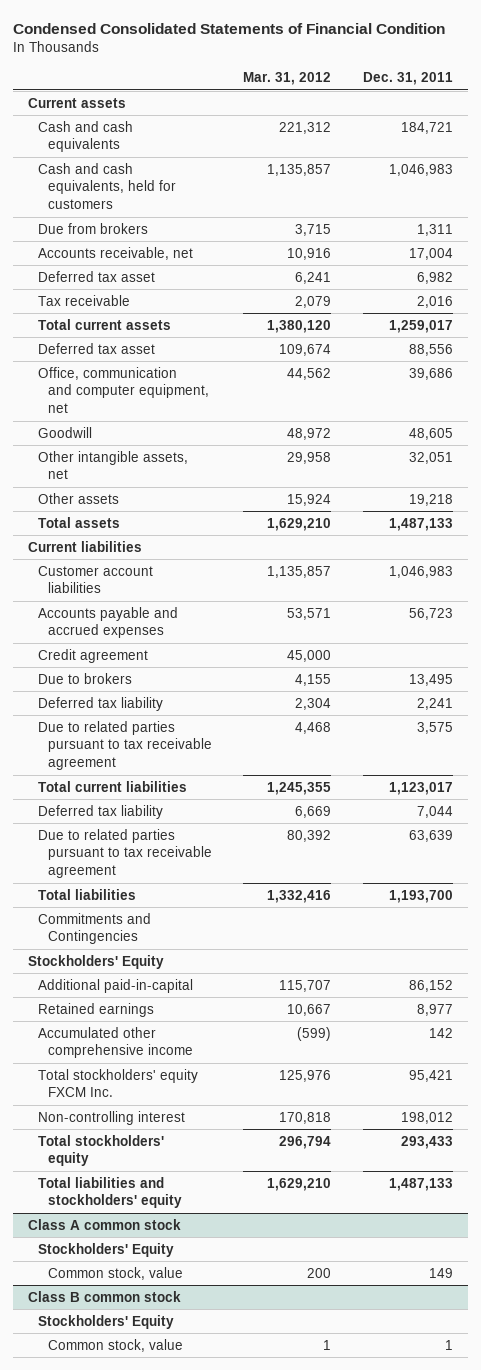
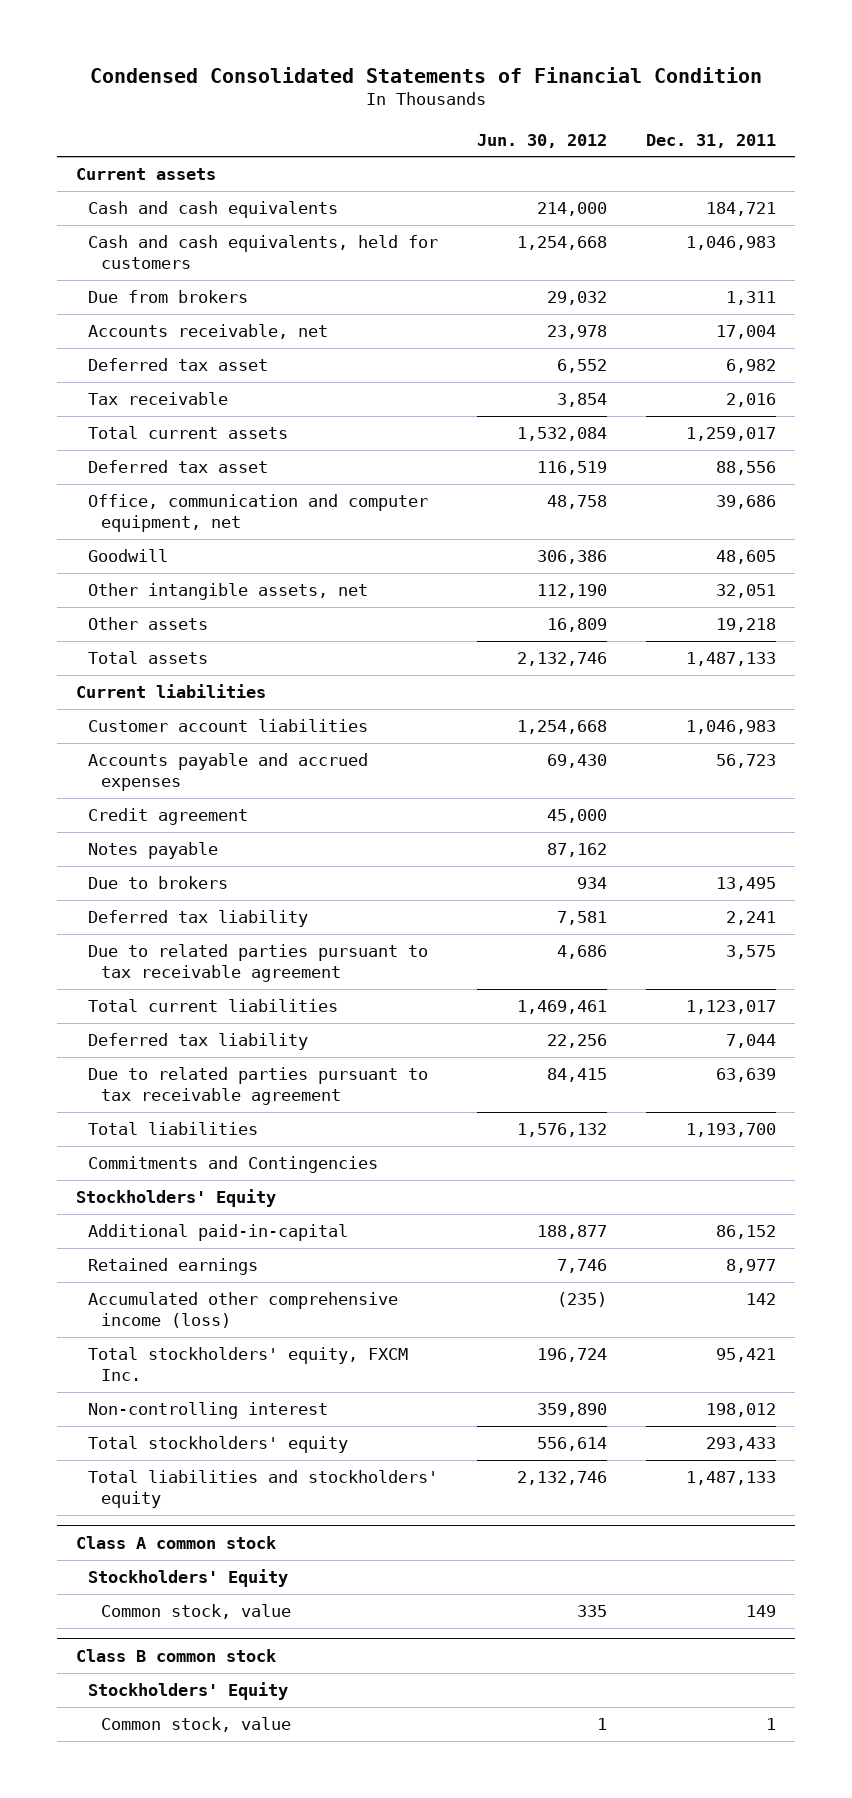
[243,72,332,86] Mar. 31, 2012 -> none
none -> [477,133,608,148] Jun. 30, 2012
none -> [88,842,219,860] Notes payable
[38,1026,193,1059] Accumulated other comprehensive income -> [88,1292,399,1329] Accumulated other comprehensive income (loss)
[38,1068,199,1098] Total stockholders' equity FXCM Inc. -> [88,1347,409,1382] Total stockholders' equity, FXCM Inc.

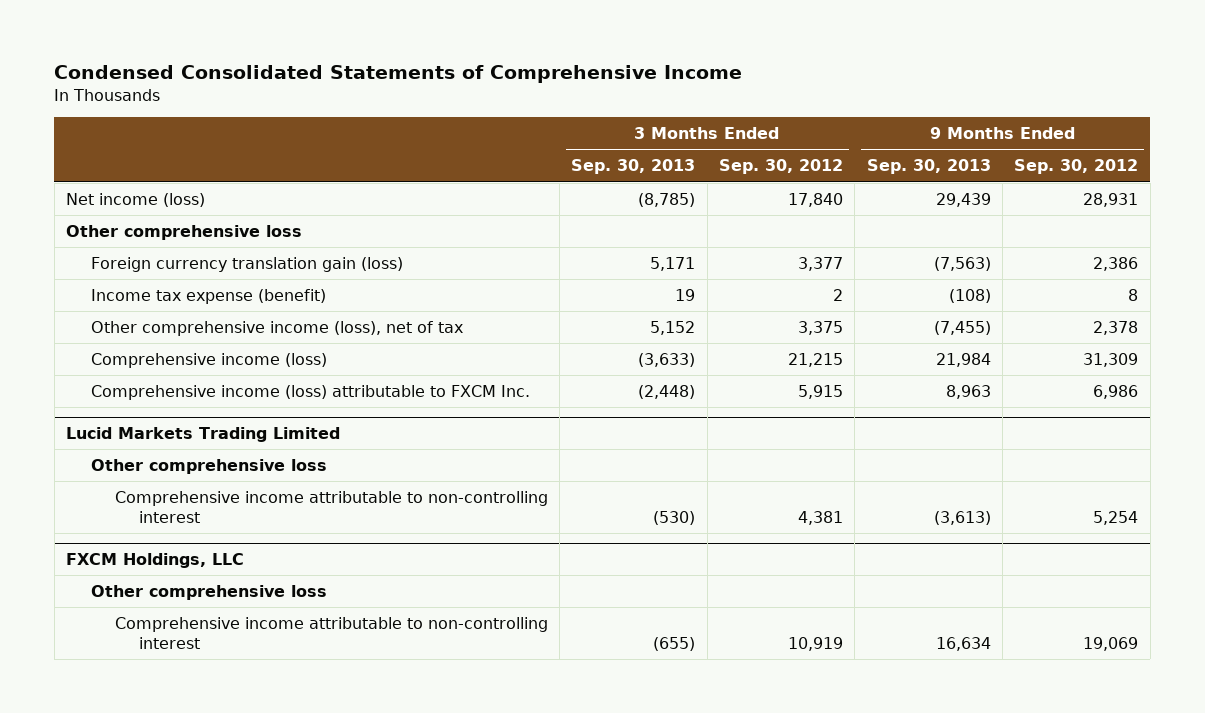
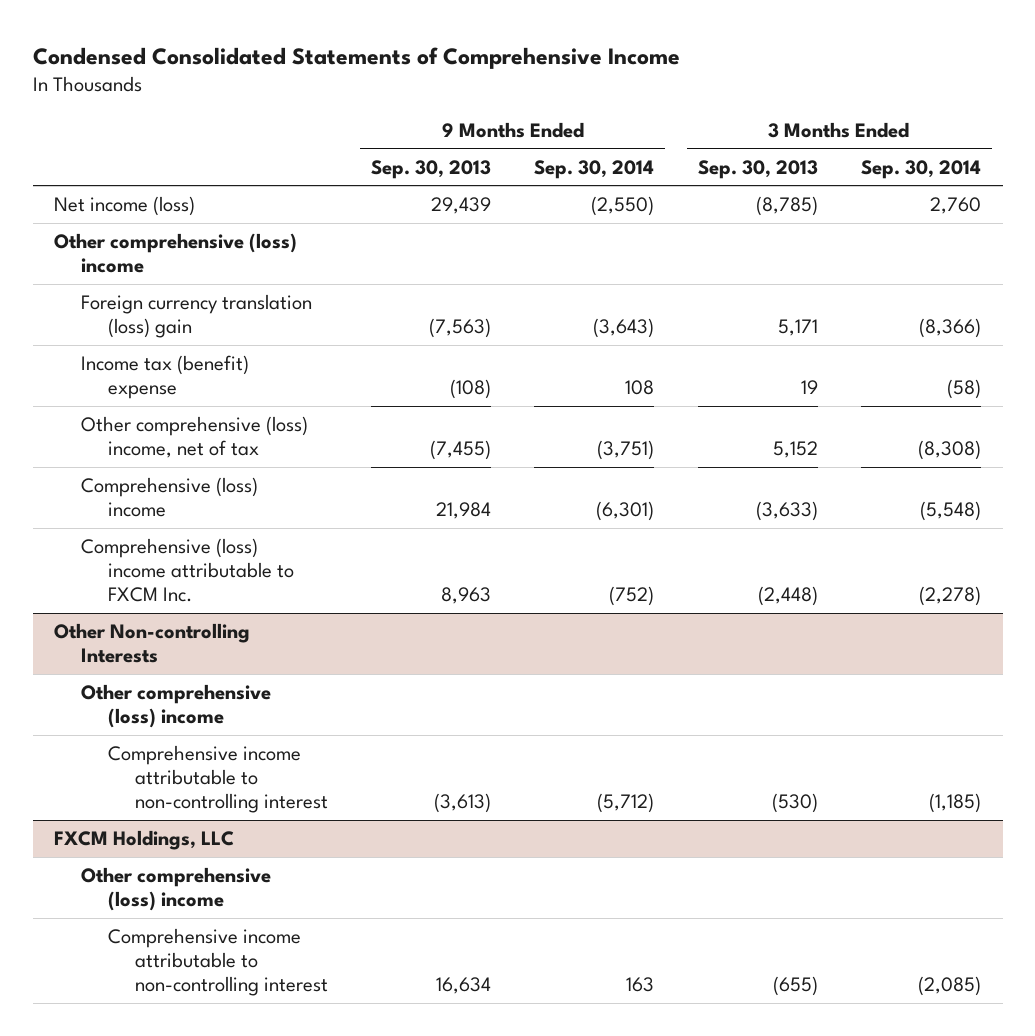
[719,159,844,175] Sep. 30, 2012 -> none
[1014,159,1139,175] Sep. 30, 2012 -> none
none -> [534,159,655,179] Sep. 30, 2014
none -> [860,159,981,179] Sep. 30, 2014
[66,427,341,443] Lucid Markets Trading Limited -> none
[66,225,303,241] Other comprehensive loss -> [54,233,298,273] Other comprehensive (loss) income
[90,257,403,273] Foreign currency translation gain (loss) -> [81,294,313,338] Foreign currency translation (loss) gain
[90,289,326,305] Income tax expense (benefit) -> [81,355,250,399] Income tax (benefit) expense
[90,321,463,337] Other comprehensive income (loss), net of tax -> [81,416,309,458] Other comprehensive (loss) income, net of tax
[90,353,327,369] Comprehensive income (loss) -> [81,477,259,517] Comprehensive (loss) income
[90,385,530,401] Comprehensive income (loss) attributable to FXCM Inc. -> [81,538,294,602] Comprehensive (loss) income attributable to FXCM Inc.
none -> [54,623,251,663] Other Non-controlling Interests
[90,459,327,475] Other comprehensive loss -> [81,684,272,728] Other comprehensive (loss) income
[90,585,327,601] Other comprehensive loss -> [81,867,272,911] Other comprehensive (loss) income

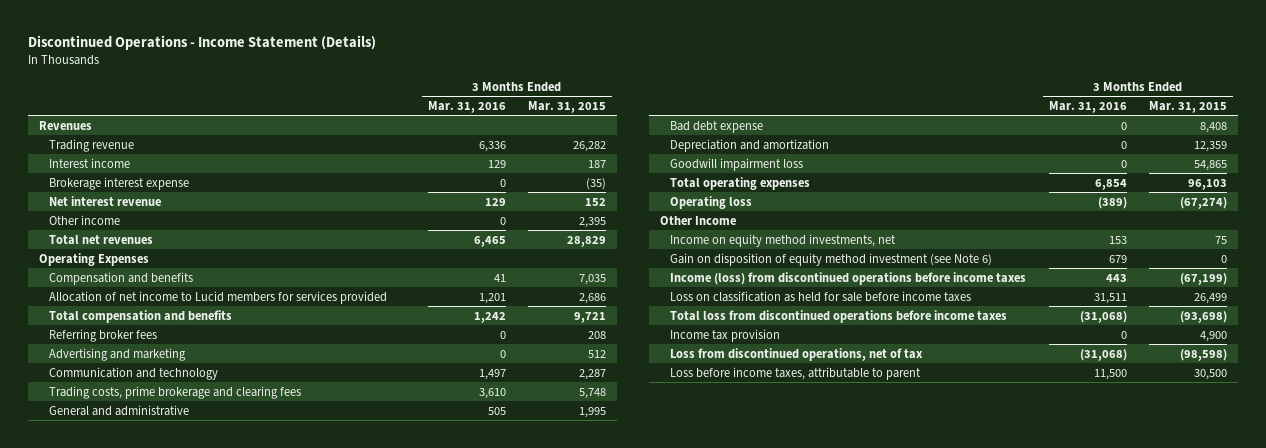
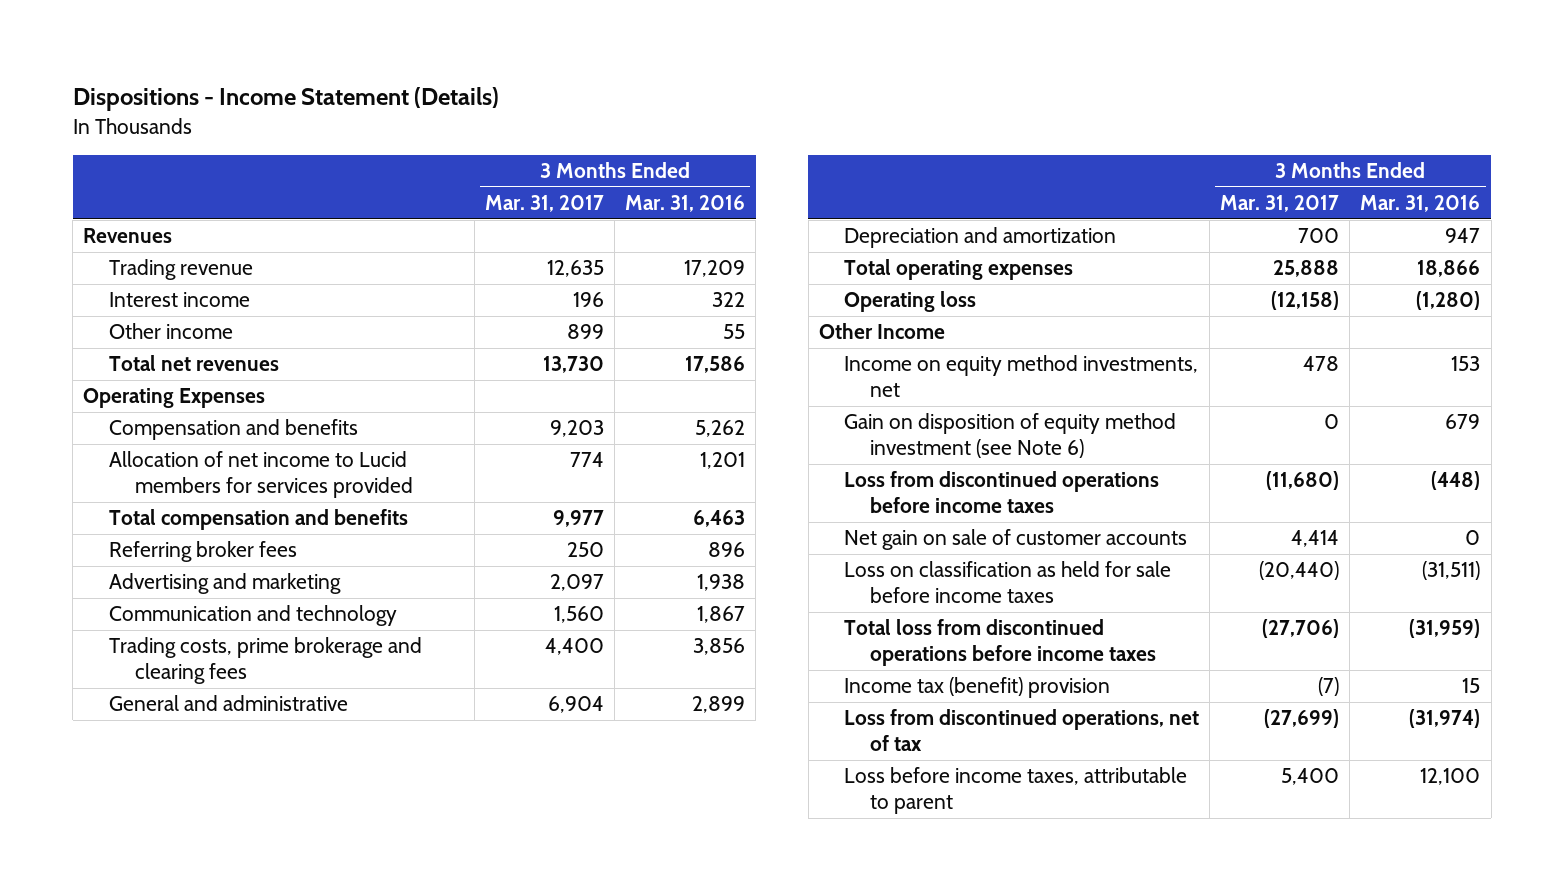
[27,35,376,51] Discontinued Operations - Income Statement (Details) -> [72,87,499,112] Dispositions - Income Statement (Details)
[527,101,606,114] Mar. 31, 2015 -> none
none -> [485,195,605,213] Mar. 31, 2017
[49,176,190,190] Brokerage interest expense -> none
[49,195,162,206] Net interest revenue -> none
[478,140,506,152] 6,336 -> [684,260,746,278] 17,209
[487,159,506,168] 129 -> [712,292,746,308] 322
[499,216,506,225] 0 -> [723,324,746,340] 55
[473,235,506,247] 6,465 -> [685,356,746,374] 17,586
[493,273,506,282] 41 -> [695,420,746,438] 5,262
[670,120,764,133] Bad debt expense -> none
[670,157,804,171] Goodwill impairment loss -> none
[473,311,506,323] 1,242 -> [693,510,746,528] 6,463
[499,330,506,339] 0 -> [708,542,746,558] 896
[499,349,506,358] 0 -> [697,574,746,592] 1,938
[478,368,506,380] 1,497 -> [697,606,746,624] 1,867
[478,387,506,399] 3,610 -> [693,638,746,656] 3,856
[487,406,506,415] 505 -> [692,696,746,714] 2,899
[1120,140,1127,149] 0 -> [1445,228,1481,244] 947
[1094,178,1127,190] 6,854 -> [1417,260,1481,278] 18,866
[1097,196,1127,209] (389) -> [1416,291,1481,311] (1,280)
[670,271,1027,285] Income (loss) from discontinued operations before income taxes -> [844,471,1160,514] Loss from discontinued operations before income taxes
[1105,273,1127,282] 443 -> [1431,471,1481,491] (448)
none -> [844,529,1188,551] Net gain on sale of customer accounts
[1093,292,1127,304] 31,511 -> [1422,561,1481,581] (31,511)
[1079,310,1127,323] (31,068) -> [1409,619,1481,639] (31,959)
[670,328,781,342] Income tax provision -> [844,677,1111,699] Income tax (benefit) provision
[1120,330,1127,339] 0 -> [1462,678,1481,694] 15
[1079,348,1127,361] (31,068) -> [1409,709,1481,729] (31,974)
[1093,368,1127,380] 11,500 -> [1420,768,1481,786] 12,100

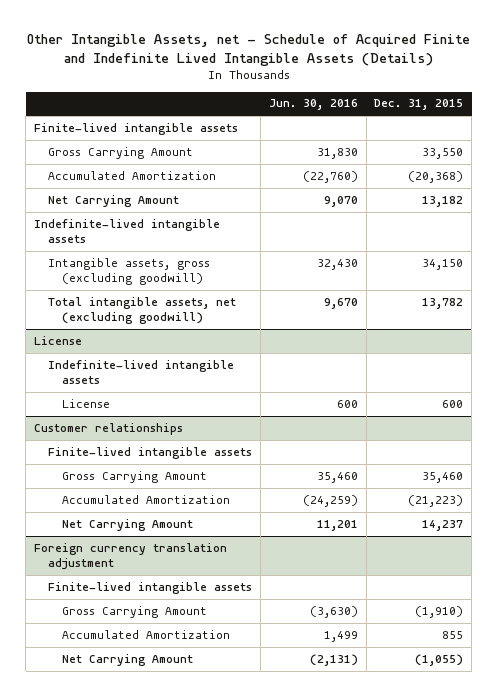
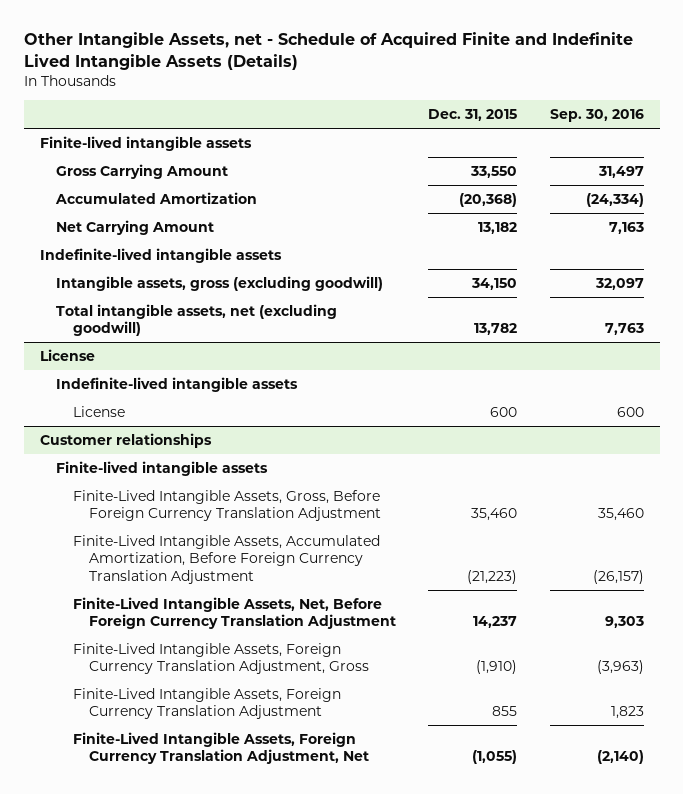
[268,99,358,111] Jun. 30, 2016 -> none
none -> [549,109,644,123] Sep. 30, 2016
[34,542,228,571] Foreign currency translation adjustment -> none
[48,581,253,594] Finite-lived intangible assets -> none
[62,470,208,483] Gross Carrying Amount -> [72,489,382,522] Finite-Lived Intangible Assets, Gross, Before Foreign Currency Translation Adjustment
[62,494,231,504] Accumulated Amortization -> [72,534,380,584] Finite-Lived Intangible Assets, Accumulated Amortization, Before Foreign Currency Translation Adjustment
[62,518,194,531] Net Carrying Amount -> [72,596,397,630] Finite-Lived Intangible Assets, Net, Before Foreign Currency Translation Adjustment
[62,605,208,618] Gross Carrying Amount -> [72,642,370,675] Finite-Lived Intangible Assets, Foreign Currency Translation Adjustment, Gross
[62,629,231,639] Accumulated Amortization -> [72,687,341,720] Finite-Lived Intangible Assets, Foreign Currency Translation Adjustment
[62,653,194,666] Net Carrying Amount -> [72,731,370,765] Finite-Lived Intangible Assets, Foreign Currency Translation Adjustment, Net

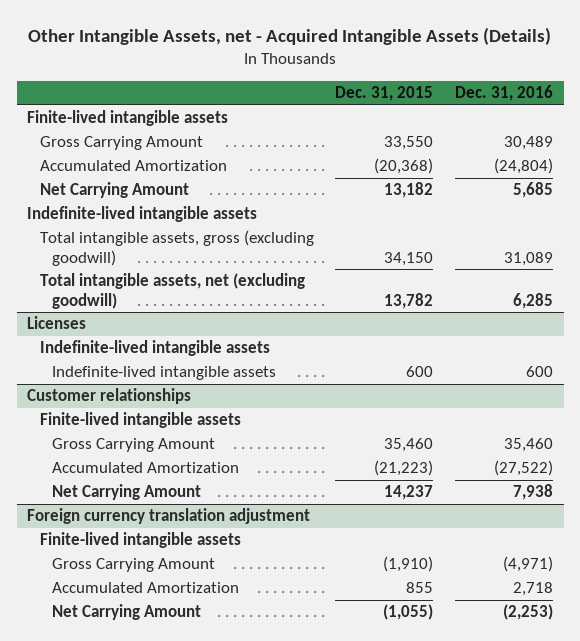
[23,32,633,71] Other Intangible Assets, net - Schedule of Acquired Finite and Indefinite Lived Intangible Assets (Details) -> [28,27,552,46] Other Intangible Assets, net - Acquired Intangible Assets (Details)
[549,109,644,123] Sep. 30, 2016 -> none
none -> [454,85,553,102] Dec. 31, 2016
[56,275,384,291] Intangible assets, gross (excluding goodwill) -> [39,230,314,266] Total intangible assets, gross (excluding goodwill)
[39,348,95,361] License -> [27,316,87,330] Licenses
[72,405,125,417] License -> [52,366,277,381] Indefinite-lived intangible assets
[72,489,382,522] Finite-Lived Intangible Assets, Gross, Before Foreign Currency Translation Adjustment -> [52,438,216,453] Gross Carrying Amount
[72,534,380,584] Finite-Lived Intangible Assets, Accumulated Amortization, Before Foreign Currency Translation Adjustment -> [52,462,240,474] Accumulated Amortization
[72,596,397,630] Finite-Lived Intangible Assets, Net, Before Foreign Currency Translation Adjustment -> [52,484,202,501] Net Carrying Amount
none -> [27,508,311,525] Foreign currency translation adjustment
none -> [39,532,241,549] Finite-lived intangible assets
[72,642,370,675] Finite-Lived Intangible Assets, Foreign Currency Translation Adjustment, Gross -> [52,558,216,573] Gross Carrying Amount
[72,687,341,720] Finite-Lived Intangible Assets, Foreign Currency Translation Adjustment -> [52,582,240,594] Accumulated Amortization
[72,731,370,765] Finite-Lived Intangible Assets, Foreign Currency Translation Adjustment, Net -> [52,604,202,621] Net Carrying Amount

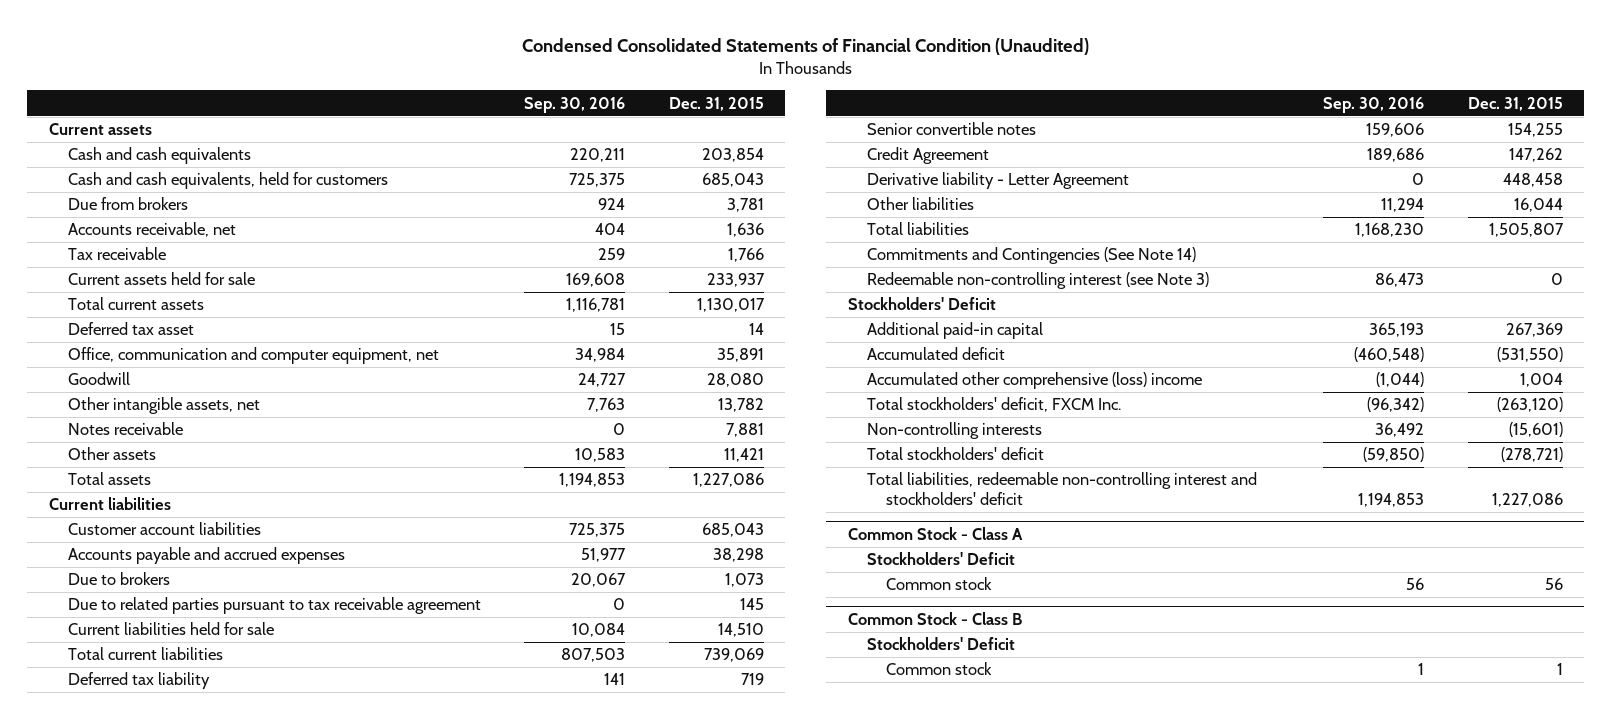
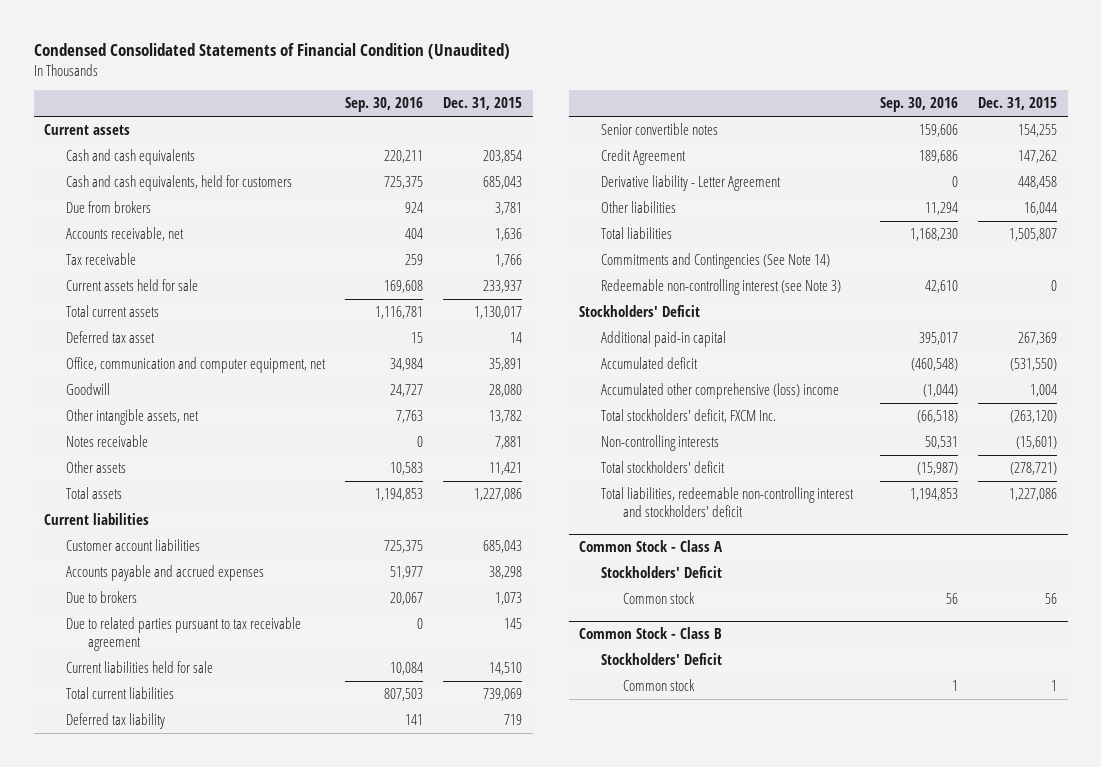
[1375,273,1425,288] 86,473 -> [925,279,959,293] 42,610
[1369,323,1425,338] 365,193 -> [919,331,959,345] 395,017
[1367,397,1425,413] (96,342) -> [917,409,959,423] (66,518)
[1375,423,1425,438] 36,492 -> [925,435,959,449] 50,531
[1363,447,1425,463] (59,850) -> [917,461,959,475] (15,987)

